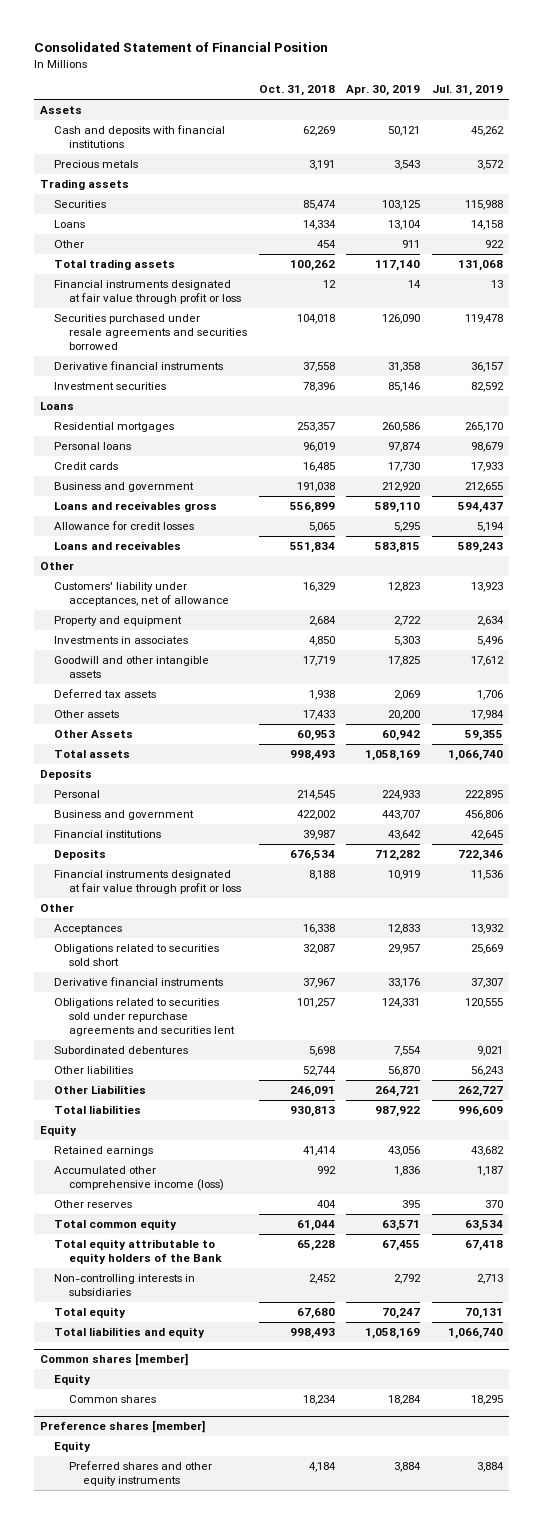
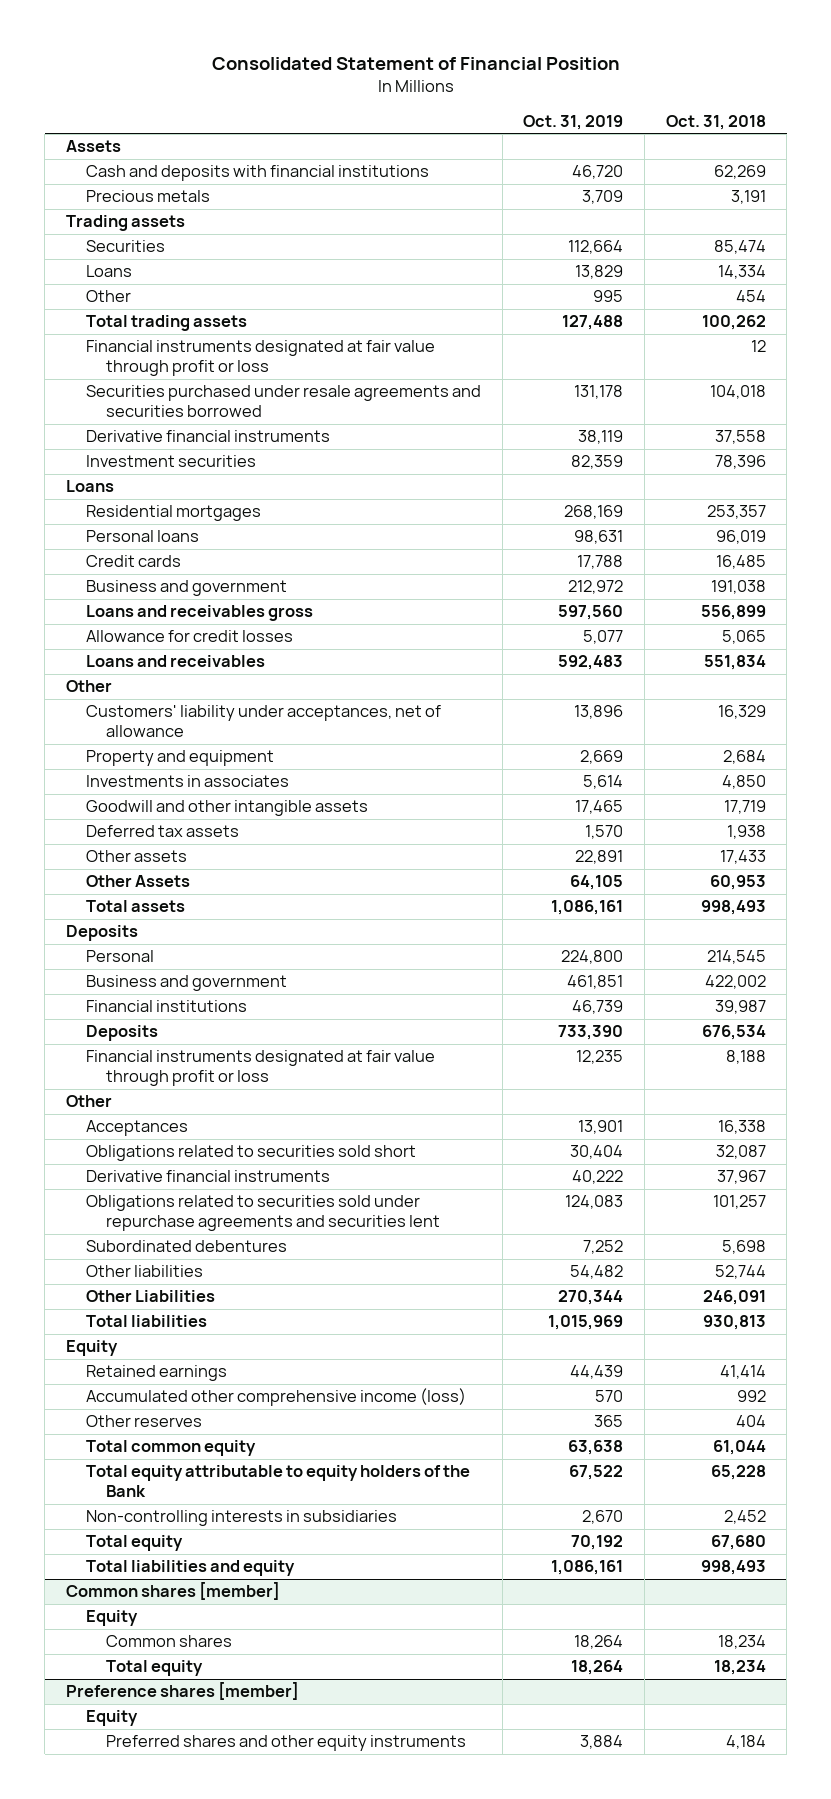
[346,85,421,97] Apr. 30, 2019 -> none
[432,85,504,97] Jul. 31, 2019 -> none
none -> [523,114,624,130] Oct. 31, 2019
none -> [106,1660,204,1677] Total equity

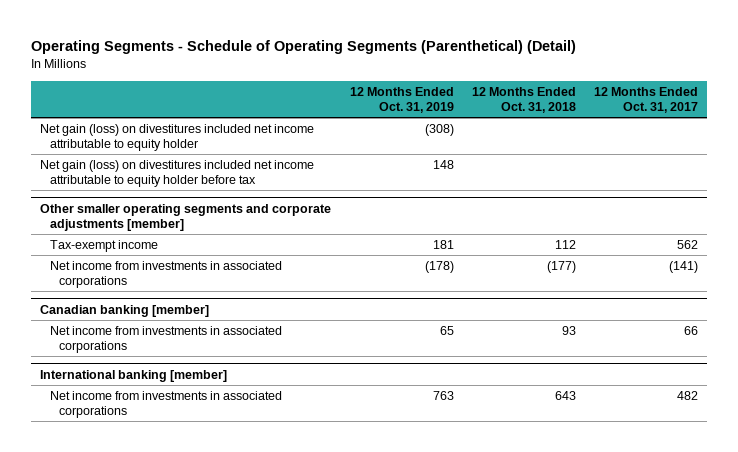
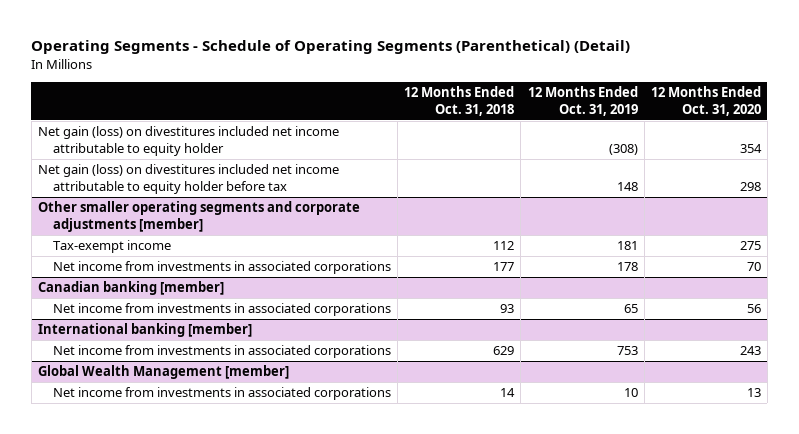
[593,86,698,114] 12 Months Ended Oct. 31, 2017 -> none
none -> [650,85,761,116] 12 Months Ended Oct. 31, 2020
[424,260,454,273] (178) -> [616,262,638,272] 178
[546,260,576,273] (177) -> [493,262,515,272] 177
[432,390,454,400] 763 -> [616,346,638,356] 753
[554,390,576,400] 643 -> [493,346,515,356] 629
none -> [37,365,289,380] Global Wealth Management [member]
none -> [52,387,391,401] Net income from investments in associated corporations

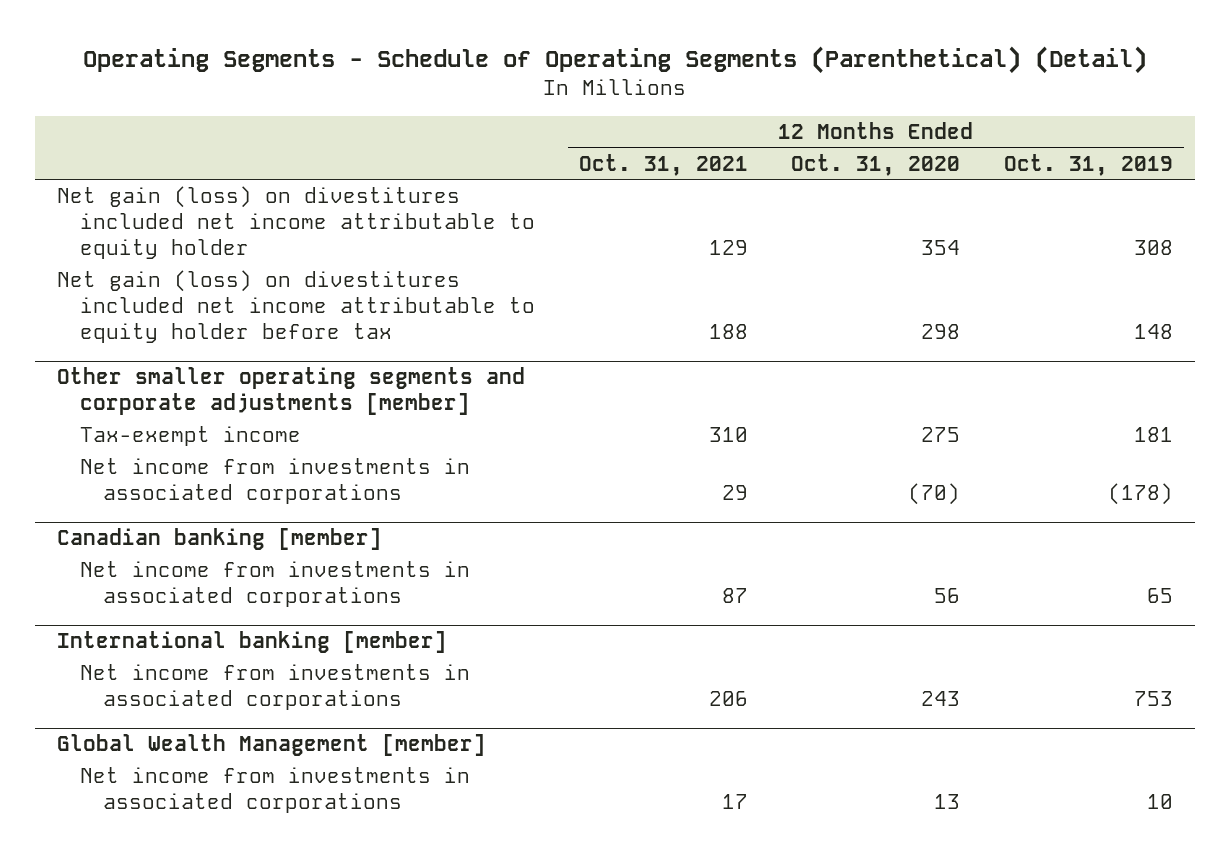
[404,85,515,116] 12 Months Ended Oct. 31, 2018 -> none
none -> [578,153,748,176] Oct. 31, 2021
[608,143,638,155] (308) -> [1134,240,1174,256] 308
[616,262,638,272] 178 -> [1108,483,1174,506] (178)
[746,262,761,272] 70 -> [908,483,961,506] (70)

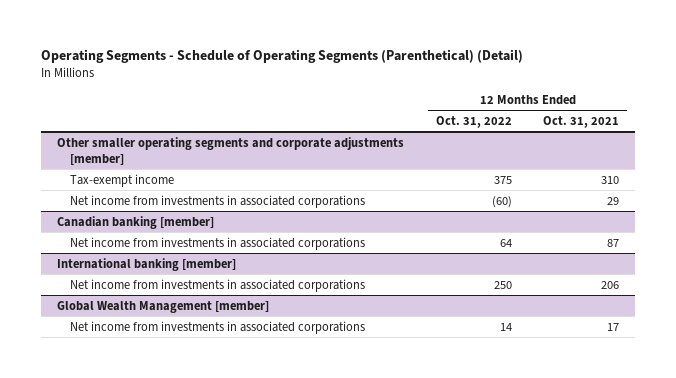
[791,153,961,176] Oct. 31, 2020 -> none
[1004,153,1174,176] Oct. 31, 2019 -> none
none -> [435,115,512,128] Oct. 31, 2022
[56,186,535,260] Net gain (loss) on divestitures included net income attributable to equity holder -> none
[56,270,535,344] Net gain (loss) on divestitures included net income attributable to equity holder before tax -> none

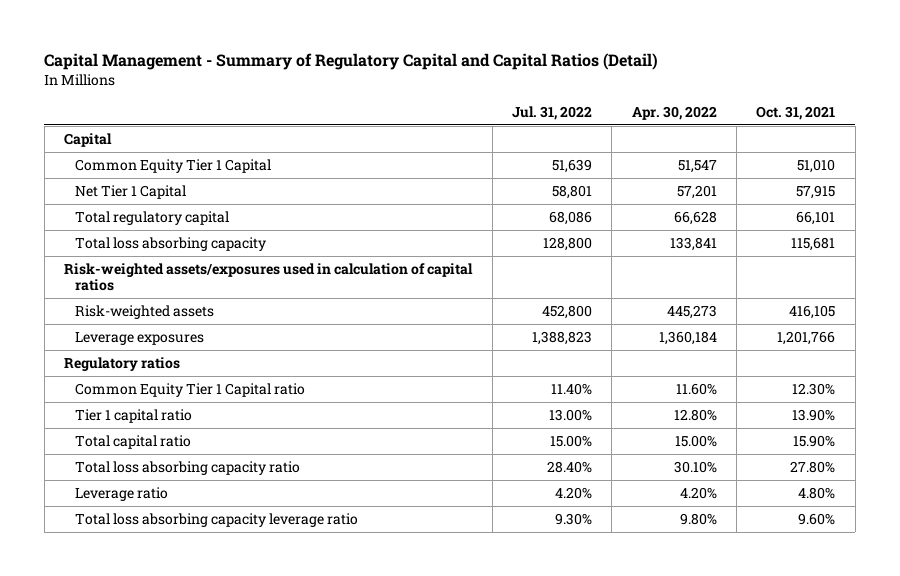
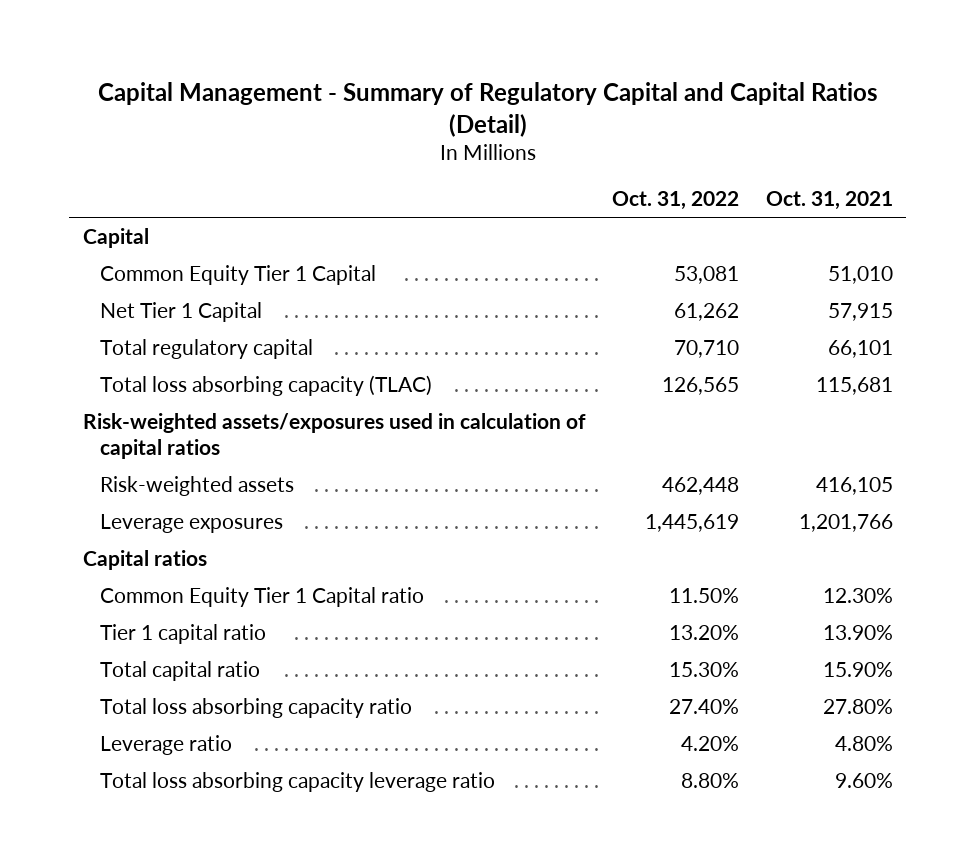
[511,105,592,120] Jul. 31, 2022 -> none
[631,105,717,120] Apr. 30, 2022 -> none
none -> [612,191,740,211] Oct. 31, 2022
[74,236,266,251] Total loss absorbing capacity -> [100,374,433,396] Total loss absorbing capacity (TLAC)
[64,356,181,371] Regulatory ratios -> [82,549,207,570] Capital ratios

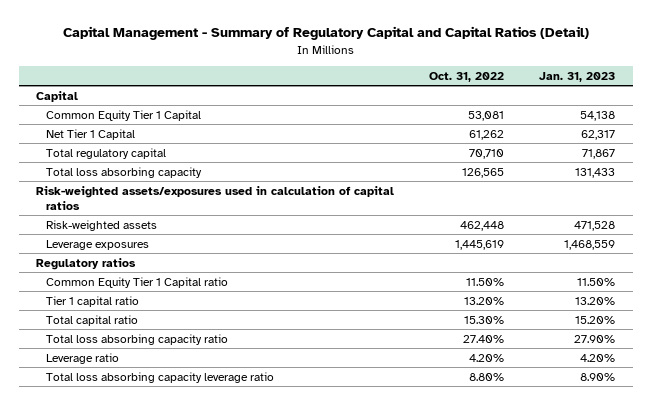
[766,191,894,211] Oct. 31, 2021 -> none
none -> [539,71,616,82] Jan. 31, 2023
[100,374,433,396] Total loss absorbing capacity (TLAC) -> [45,166,202,178] Total loss absorbing capacity
[82,549,207,570] Capital ratios -> [36,257,137,270] Regulatory ratios

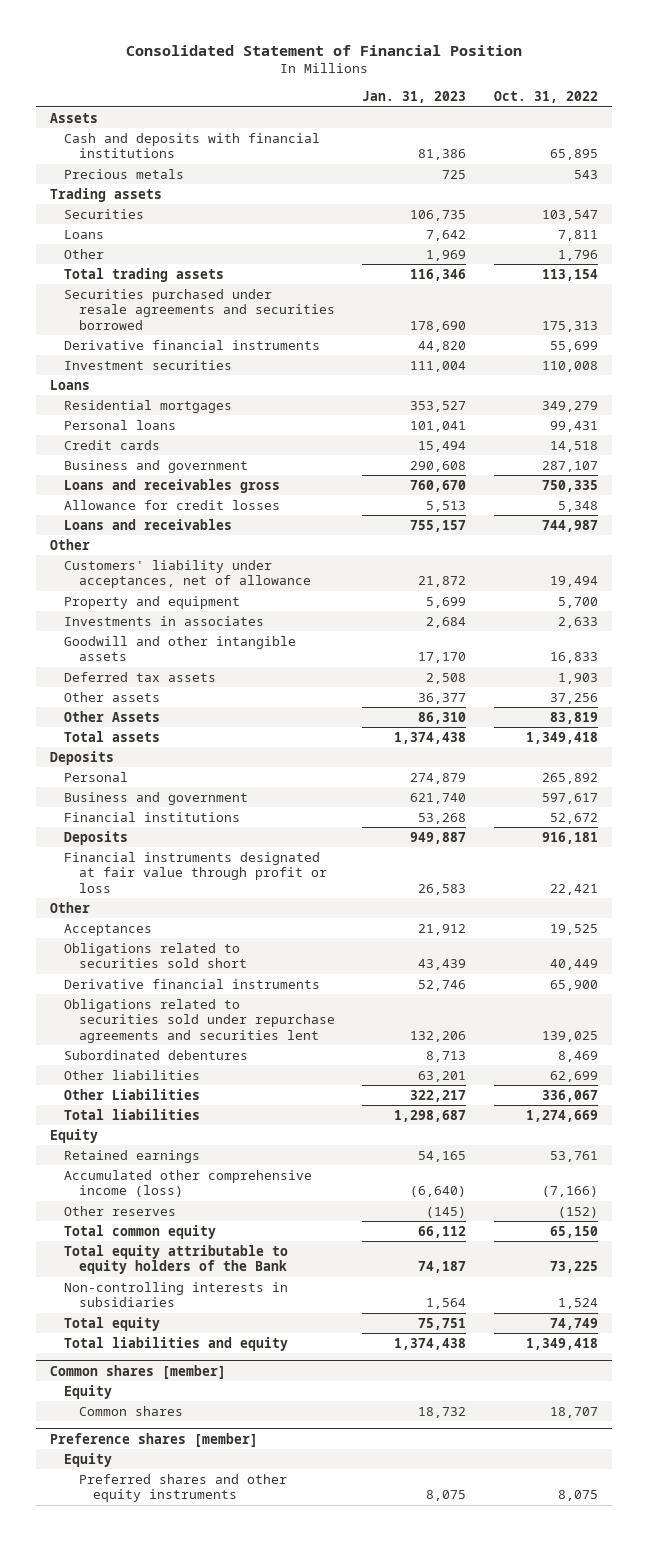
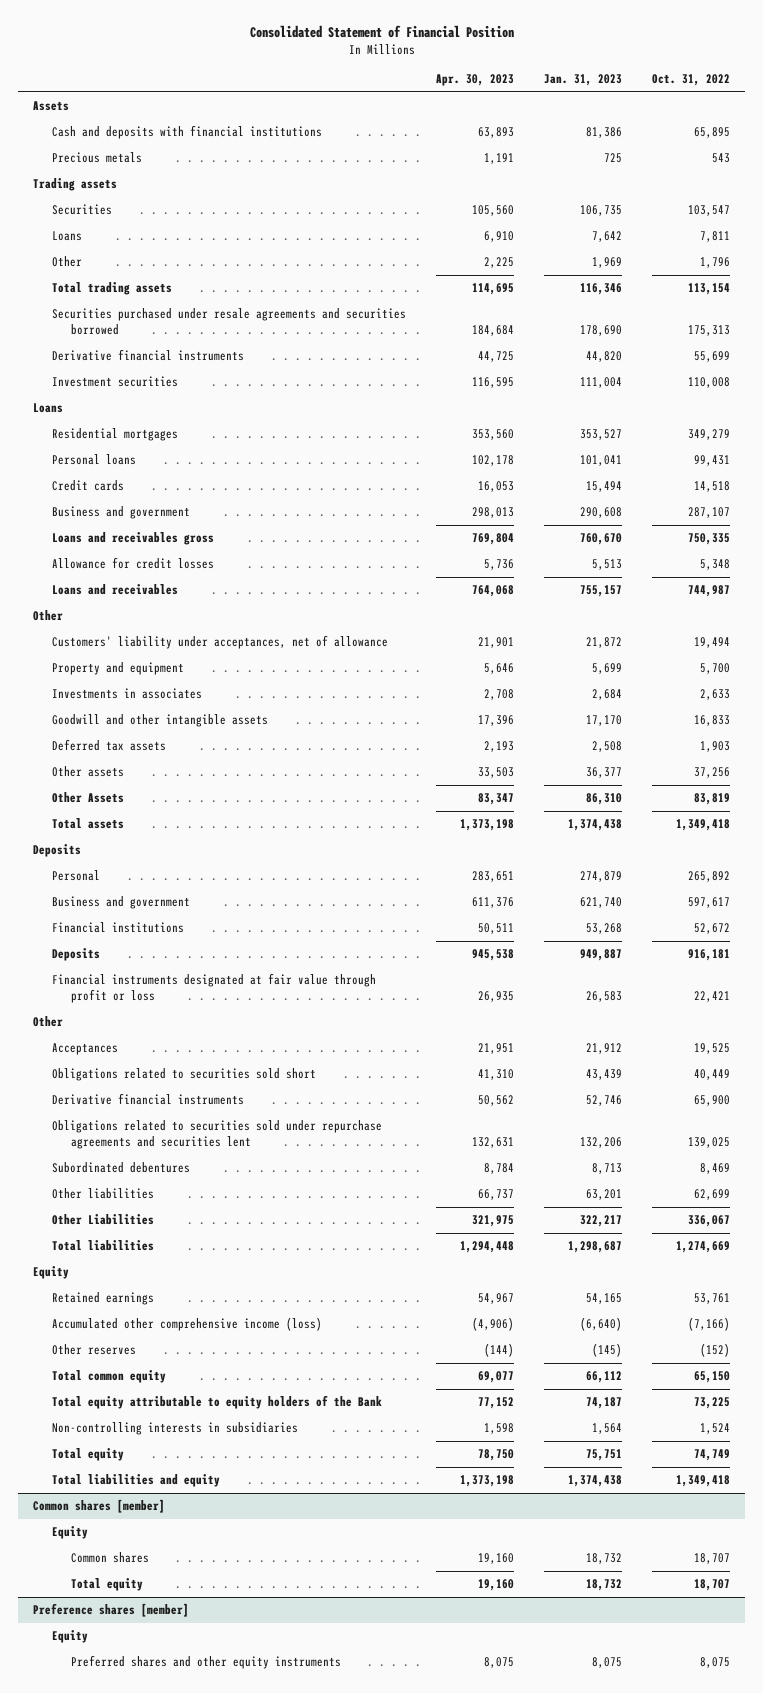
none -> [435,74,514,87] Apr. 30, 2023
none -> [70,1578,143,1592] Total equity

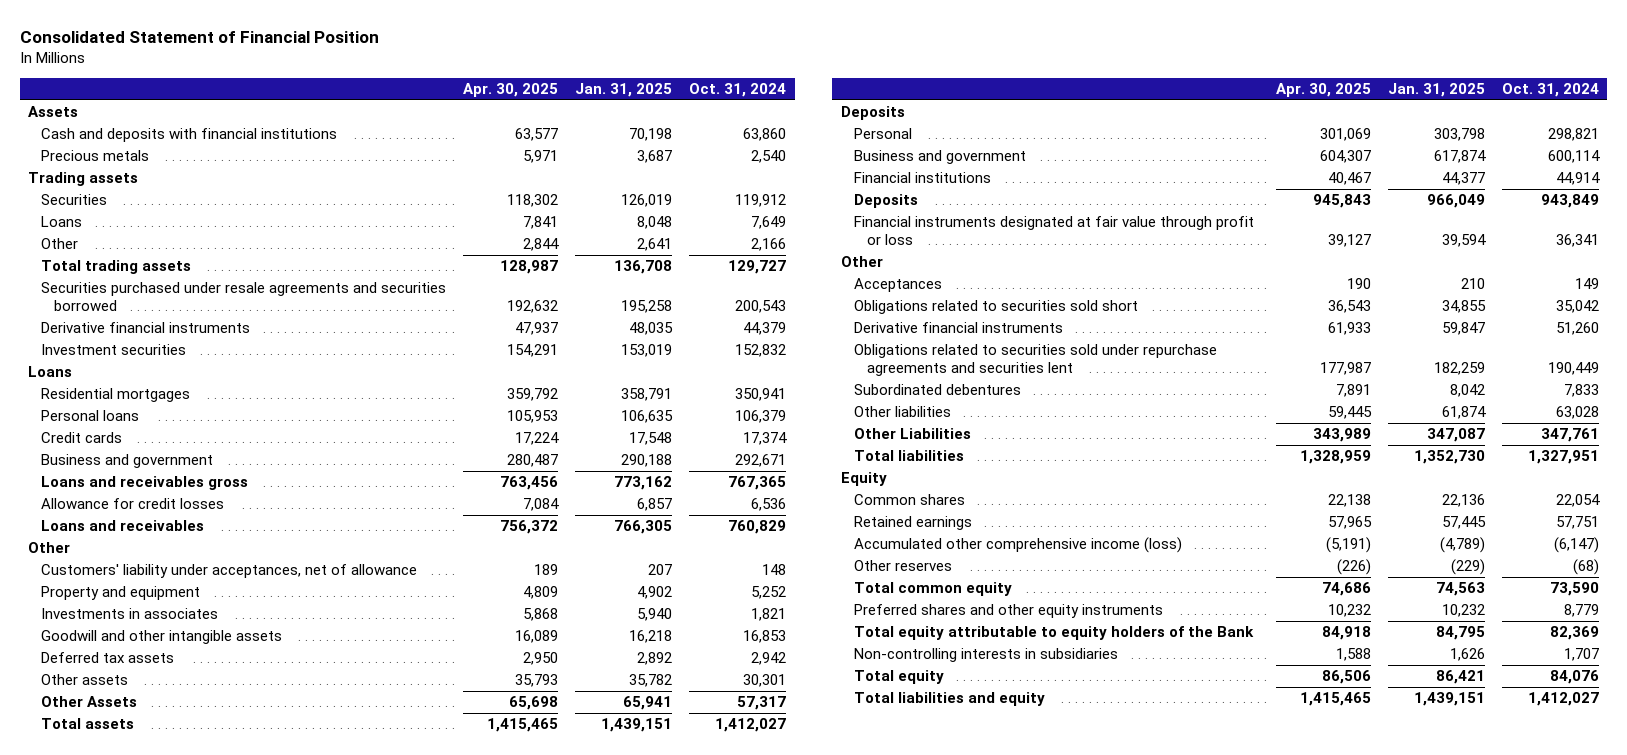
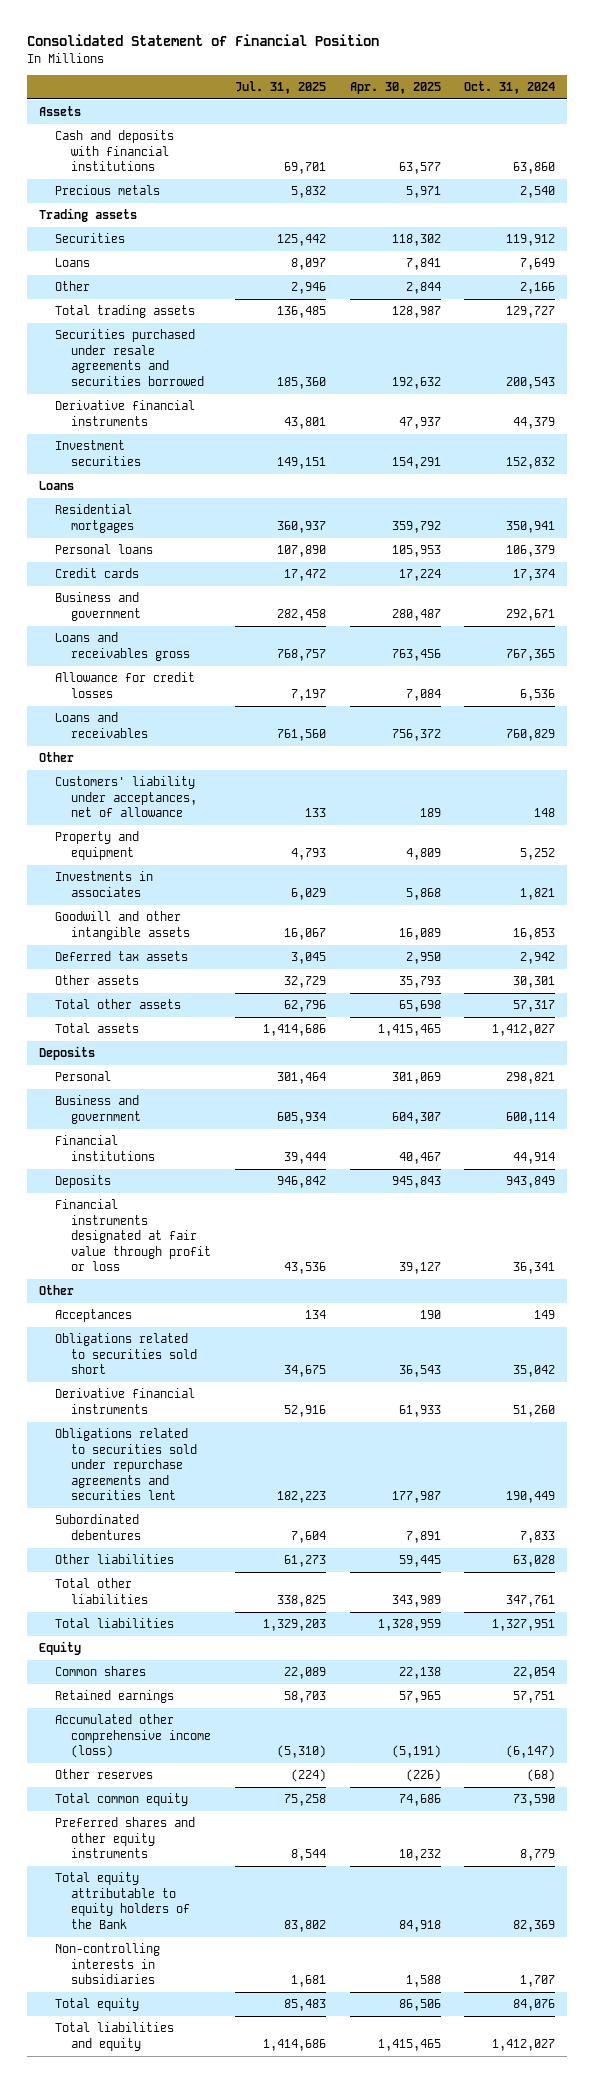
[575,83,673,98] Jan. 31, 2025 -> none
none -> [235,81,327,95] Jul. 31, 2025
[41,696,138,708] Other Assets -> [55,999,182,1010] Total other assets
[853,428,971,440] Other Liabilities -> [55,1578,149,1604] Total other liabilities

